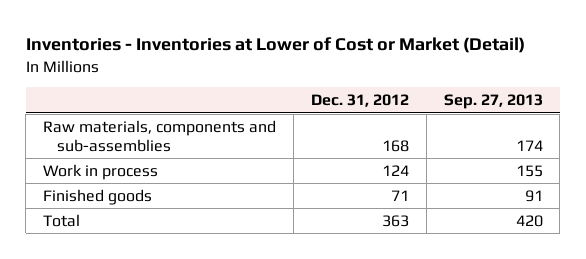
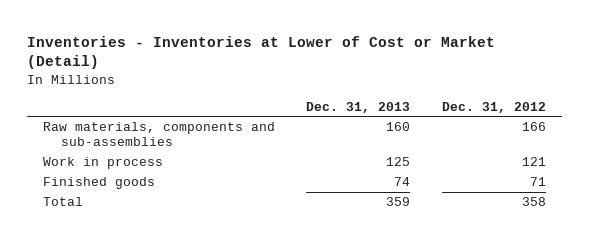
[443,94,543,110] Sep. 27, 2013 -> none
none -> [306,101,411,113] Dec. 31, 2013
[381,139,409,152] 168 -> [522,122,547,132] 166
[381,164,409,176] 124 -> [522,157,547,167] 121
[381,214,409,227] 363 -> [522,197,547,207] 358

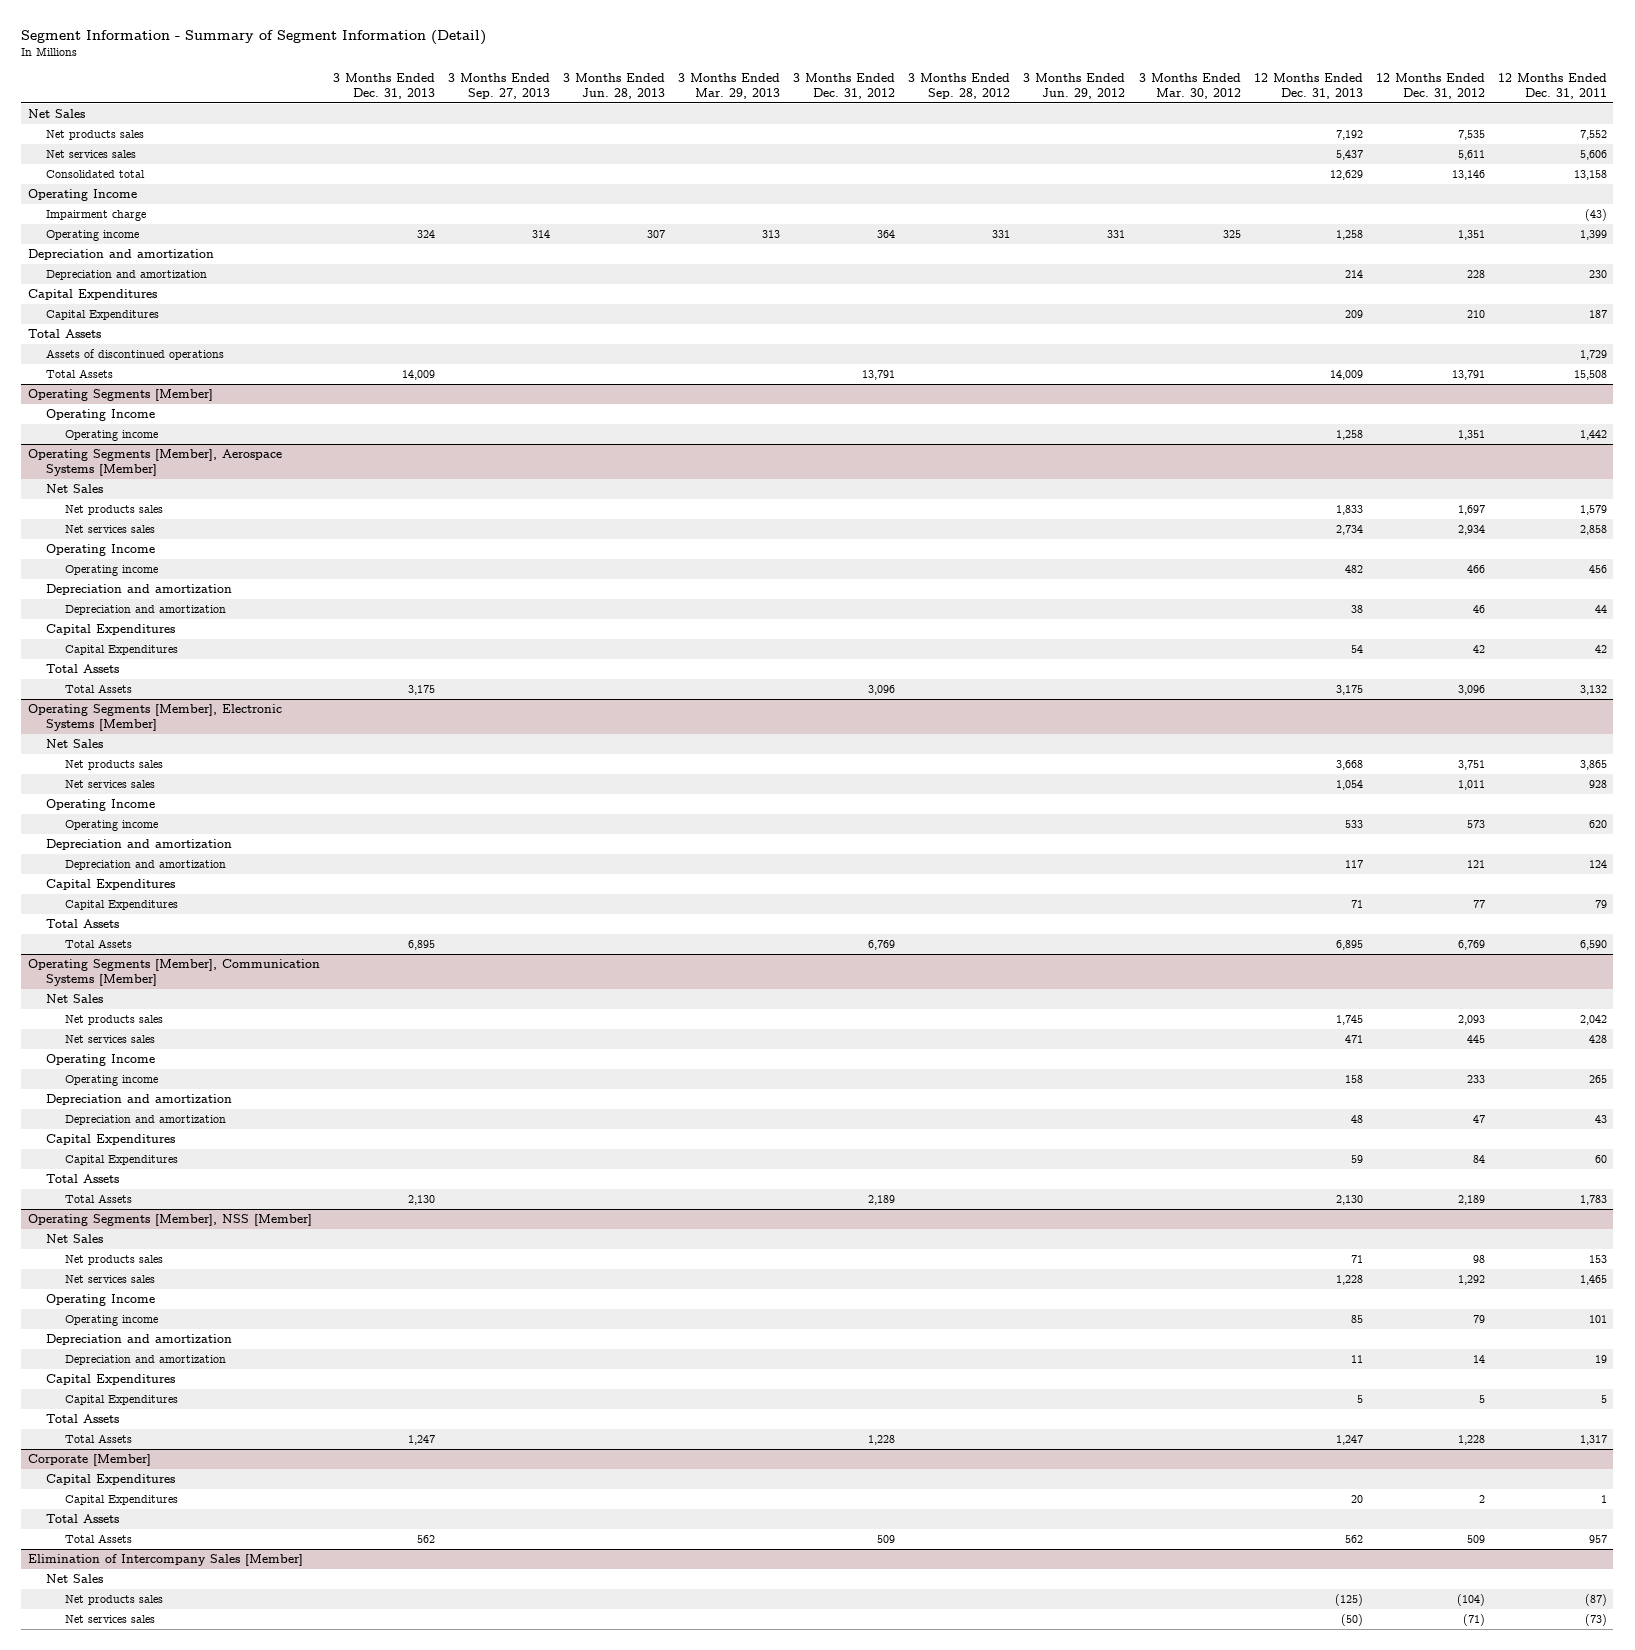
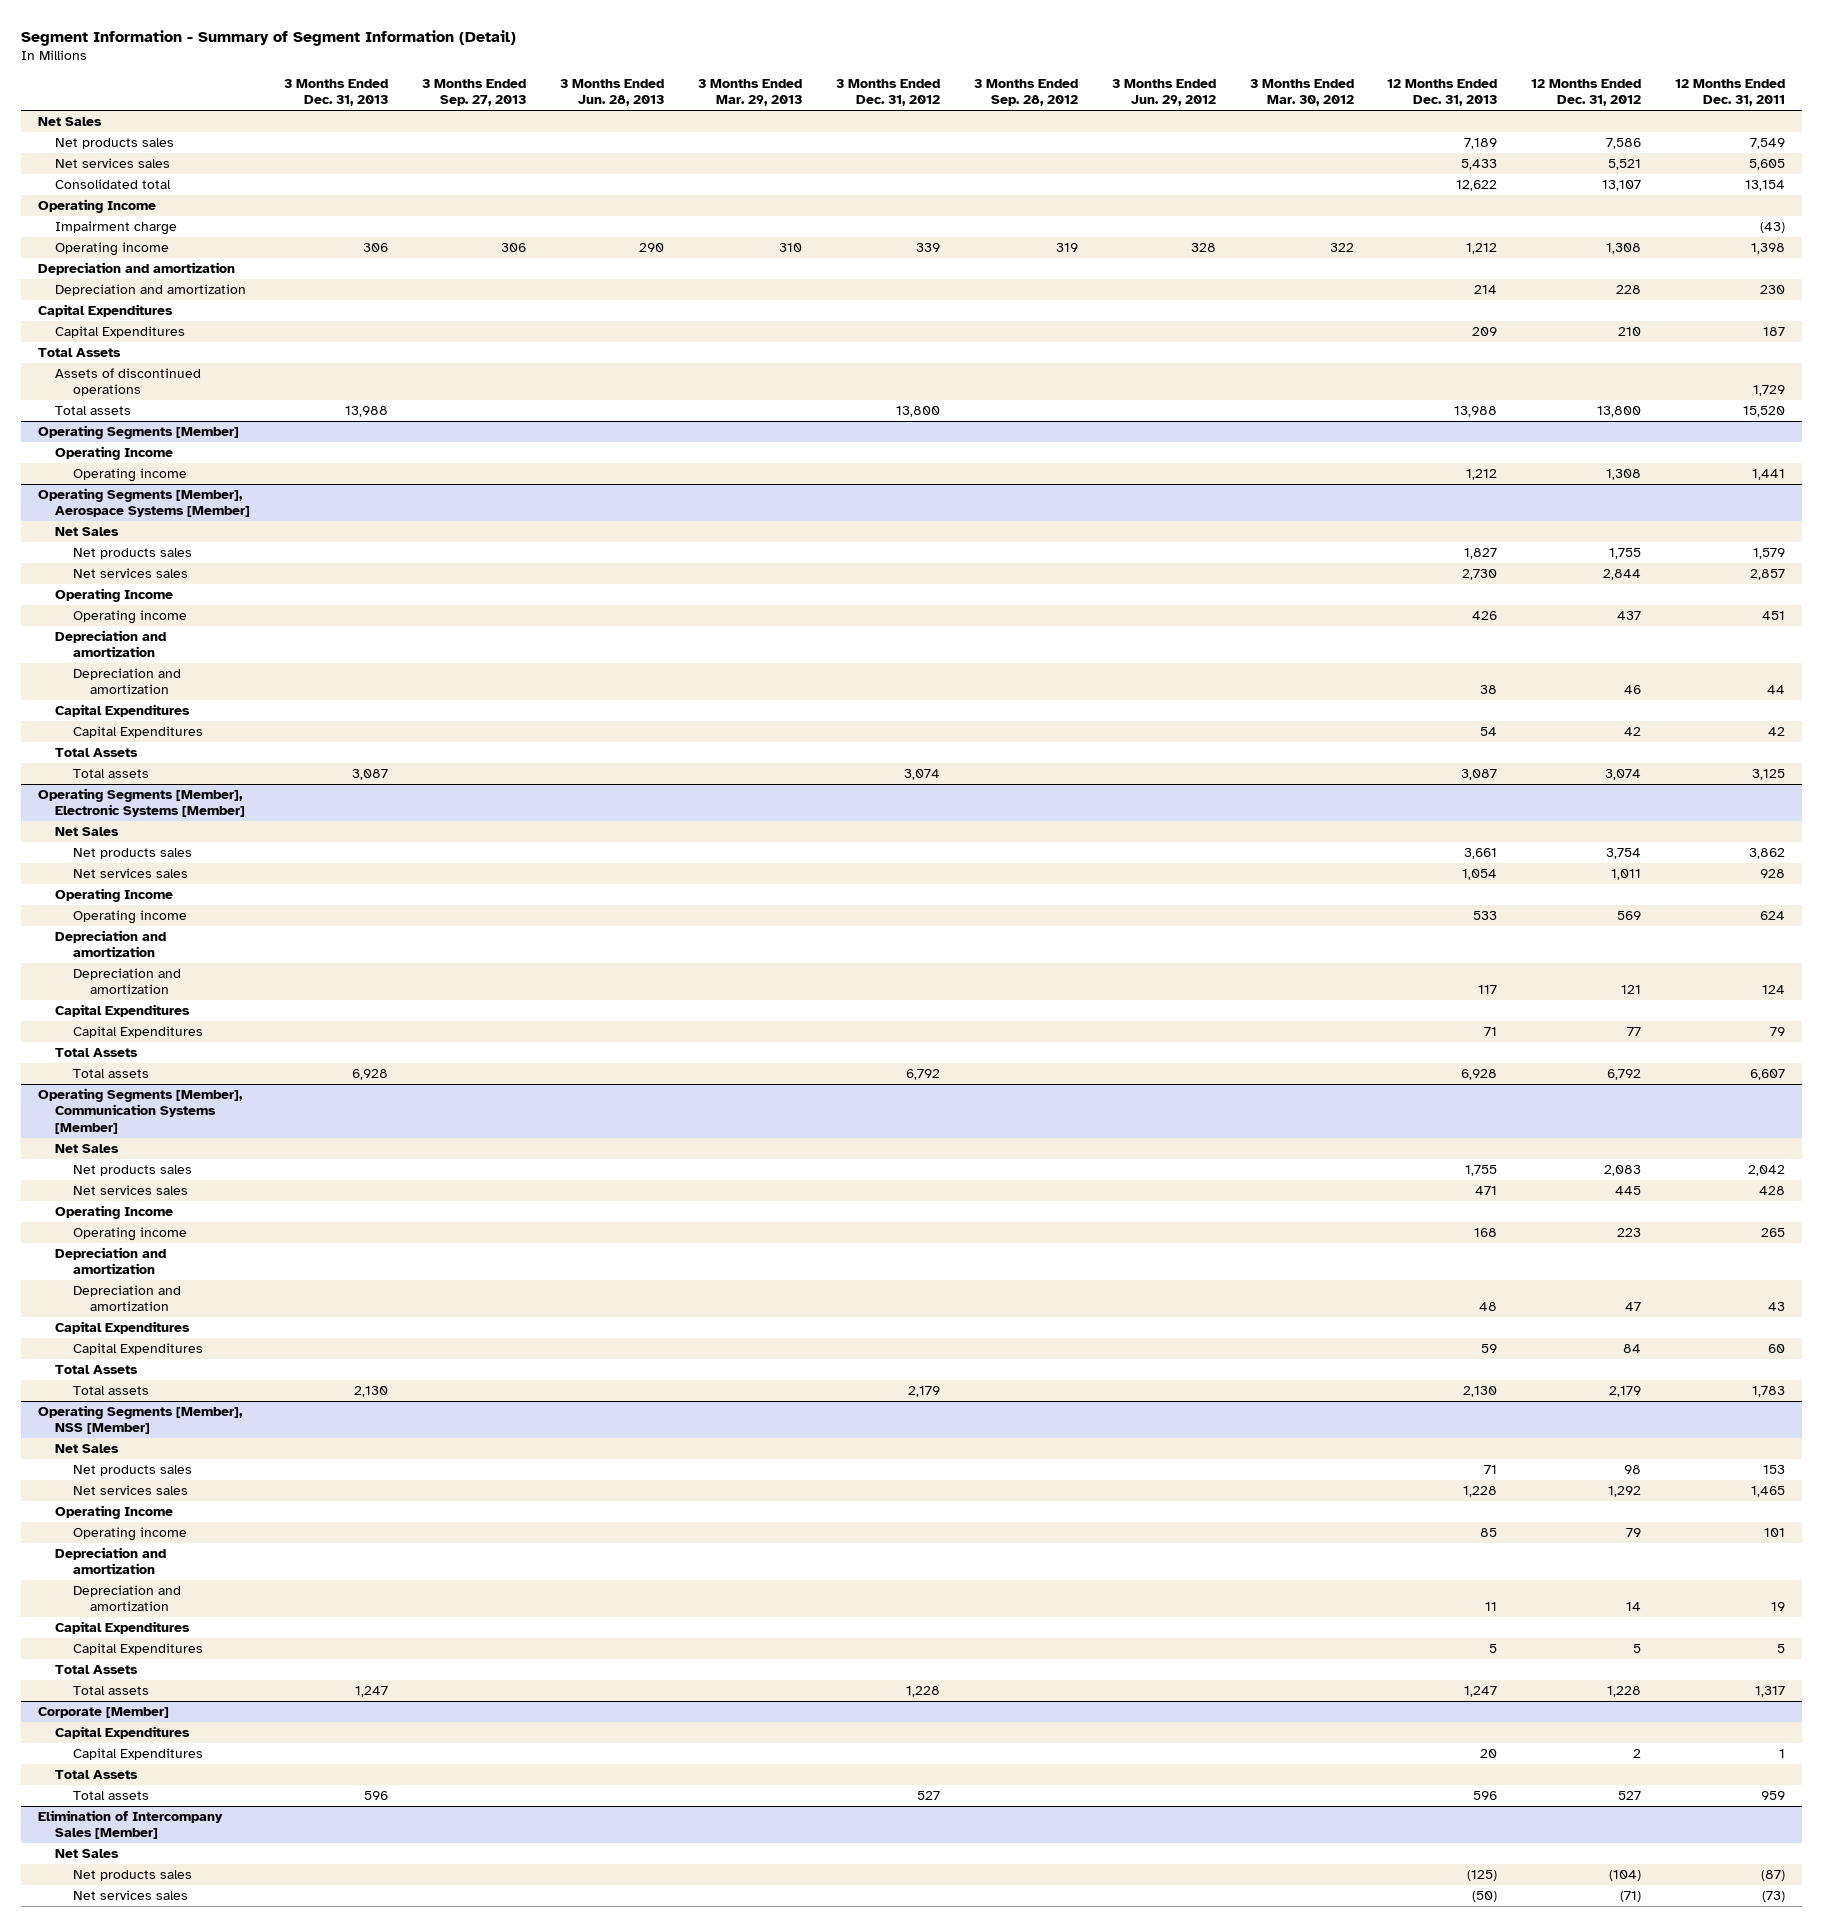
[1335,130,1363,141] 7,192 -> [1464,137,1498,149] 7,189
[1457,130,1485,141] 7,535 -> [1606,137,1642,149] 7,586
[1579,130,1607,141] 7,552 -> [1750,137,1786,149] 7,549
[1335,150,1363,161] 5,437 -> [1461,158,1498,170] 5,433
[1457,150,1485,161] 5,611 -> [1608,158,1642,170] 5,521
[1579,150,1607,161] 5,606 -> [1749,158,1786,170] 5,605
[1329,170,1363,181] 12,629 -> [1456,179,1498,191] 12,622
[1451,170,1485,181] 13,146 -> [1602,179,1642,191] 13,107
[1573,170,1607,181] 13,158 -> [1745,179,1786,191] 13,154
[416,230,435,239] 324 -> [363,242,389,252] 306
[532,230,551,239] 314 -> [501,242,527,252] 306
[647,230,666,239] 307 -> [639,242,665,252] 290
[762,230,781,239] 313 -> [778,242,802,252] 310
[877,230,896,239] 364 -> [915,242,940,252] 339
[992,230,1011,239] 331 -> [1055,242,1078,252] 319
[1107,230,1126,239] 331 -> [1190,242,1216,252] 328
[1222,230,1241,239] 325 -> [1329,242,1354,252] 322
[1335,230,1363,241] 1,258 -> [1466,242,1498,254] 1,212
[1457,230,1485,241] 1,351 -> [1606,242,1642,254] 1,308
[1579,230,1607,241] 1,399 -> [1751,242,1786,254] 1,398
[46,369,114,379] Total Assets -> [55,405,132,415] Total assets
[401,370,435,381] 14,009 -> [345,405,389,417] 13,988
[862,370,896,381] 13,791 -> [895,405,940,417] 13,800
[1329,370,1363,381] 14,009 -> [1454,405,1498,417] 13,988
[1451,370,1485,381] 13,791 -> [1597,405,1642,417] 13,800
[1573,370,1607,381] 15,508 -> [1743,405,1786,417] 15,520
[1335,430,1363,441] 1,258 -> [1466,468,1498,480] 1,212
[1457,430,1485,441] 1,351 -> [1606,468,1642,480] 1,308
[1579,430,1607,441] 1,442 -> [1752,468,1786,480] 1,441
[1335,505,1363,516] 1,833 -> [1464,547,1498,559] 1,827
[1457,505,1485,516] 1,697 -> [1609,547,1642,559] 1,755
[1335,525,1363,536] 2,734 -> [1462,568,1498,580] 2,730
[1457,525,1485,536] 2,934 -> [1603,568,1642,580] 2,844
[1579,525,1607,536] 2,858 -> [1750,568,1786,580] 2,857
[1344,565,1363,574] 482 -> [1472,610,1498,620] 426
[1466,565,1485,574] 466 -> [1617,610,1642,620] 437
[1588,565,1607,574] 456 -> [1762,610,1786,620] 451
[65,684,133,694] Total Assets -> [72,768,149,778] Total assets
[407,685,435,696] 3,175 -> [352,768,389,780] 3,087
[868,685,896,696] 3,096 -> [903,768,940,780] 3,074
[1335,685,1363,696] 3,175 -> [1461,768,1498,780] 3,087
[1457,685,1485,696] 3,096 -> [1605,768,1642,780] 3,074
[1579,685,1607,696] 3,132 -> [1752,768,1786,780] 3,125
[1335,760,1363,771] 3,668 -> [1464,847,1498,859] 3,661
[1457,760,1485,771] 3,751 -> [1606,847,1642,859] 3,754
[1579,760,1607,771] 3,865 -> [1749,847,1786,859] 3,862
[1466,820,1485,829] 573 -> [1617,910,1642,920] 569
[1588,820,1607,829] 620 -> [1760,910,1786,920] 624
[65,939,133,949] Total Assets -> [72,1068,149,1078] Total assets
[407,940,435,951] 6,895 -> [352,1068,389,1080] 6,928
[868,940,896,951] 6,769 -> [905,1068,940,1080] 6,792
[1335,940,1363,951] 6,895 -> [1461,1068,1498,1080] 6,928
[1457,940,1485,951] 6,769 -> [1607,1068,1642,1080] 6,792
[1579,940,1607,951] 6,590 -> [1750,1068,1786,1080] 6,607
[1335,1015,1363,1026] 1,745 -> [1465,1164,1498,1176] 1,755
[1457,1015,1485,1026] 2,093 -> [1604,1164,1642,1176] 2,083
[1344,1075,1363,1084] 158 -> [1474,1227,1498,1237] 168
[1466,1075,1485,1084] 233 -> [1617,1227,1642,1237] 223
[65,1194,133,1204] Total Assets -> [72,1385,149,1395] Total assets
[868,1195,896,1206] 2,189 -> [907,1385,940,1397] 2,179
[1457,1195,1485,1206] 2,189 -> [1609,1385,1642,1397] 2,179
[65,1434,133,1444] Total Assets -> [72,1685,149,1695] Total assets
[65,1534,133,1544] Total Assets -> [72,1790,149,1800] Total assets
[416,1535,435,1544] 562 -> [364,1790,389,1800] 596
[877,1535,896,1544] 509 -> [916,1790,940,1800] 527
[1344,1535,1363,1544] 562 -> [1473,1790,1498,1800] 596
[1466,1535,1485,1544] 509 -> [1618,1790,1642,1800] 527
[1588,1535,1607,1544] 957 -> [1761,1790,1786,1800] 959

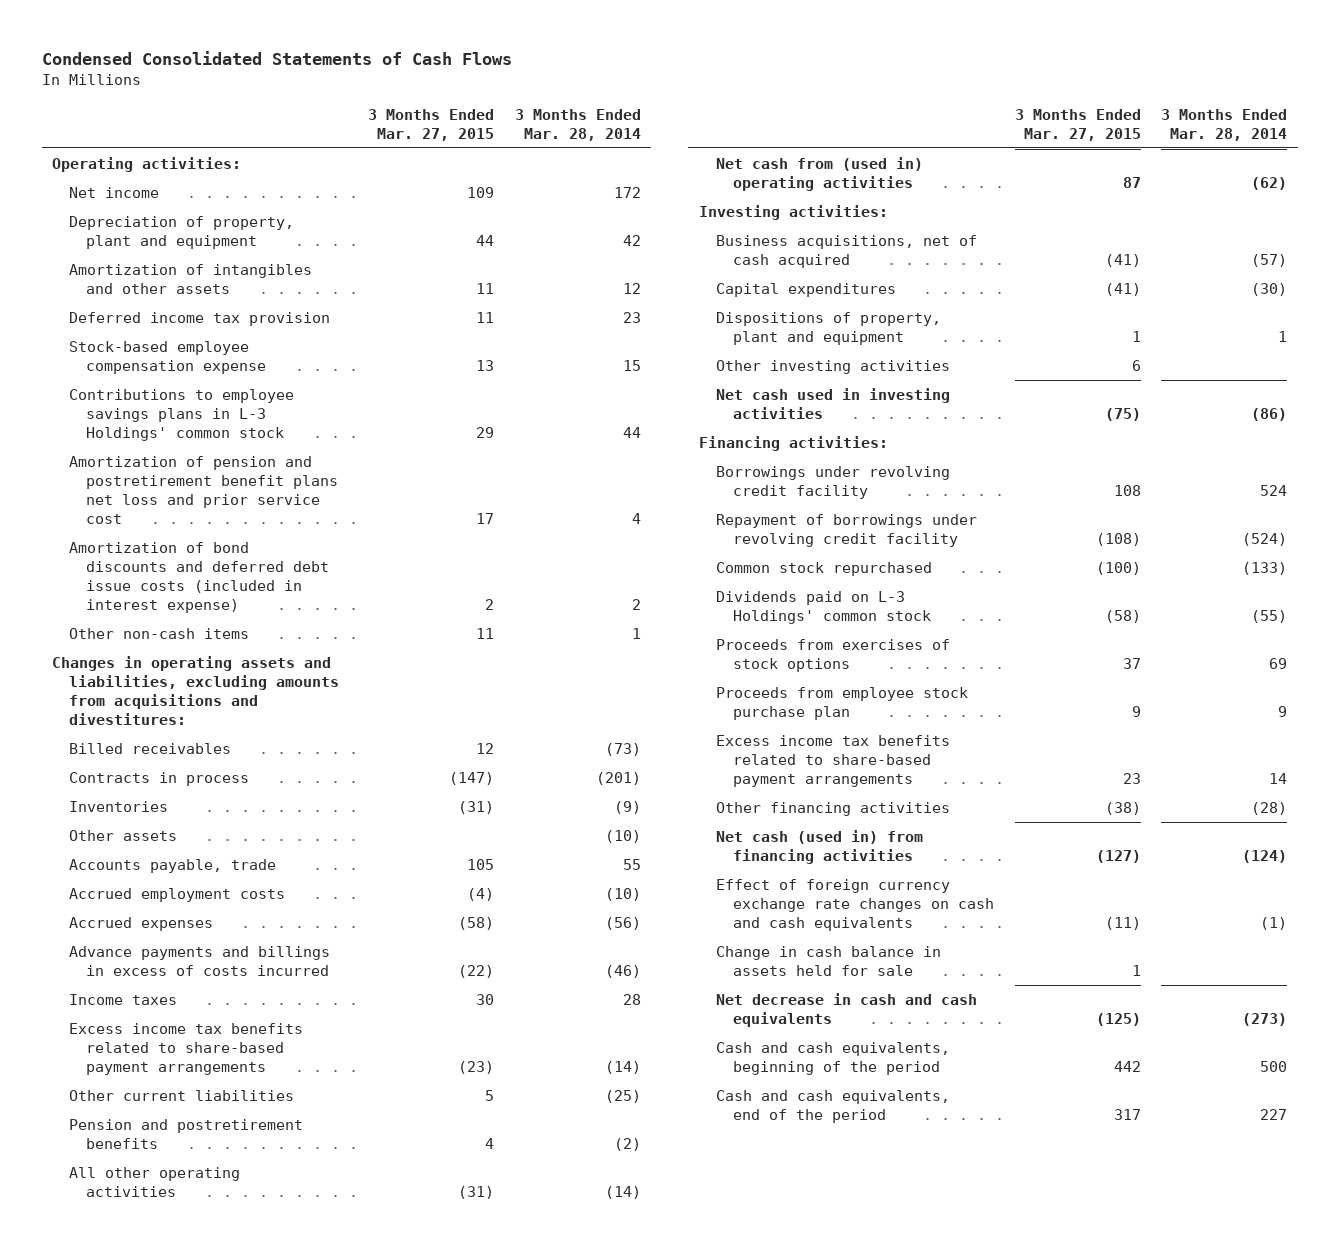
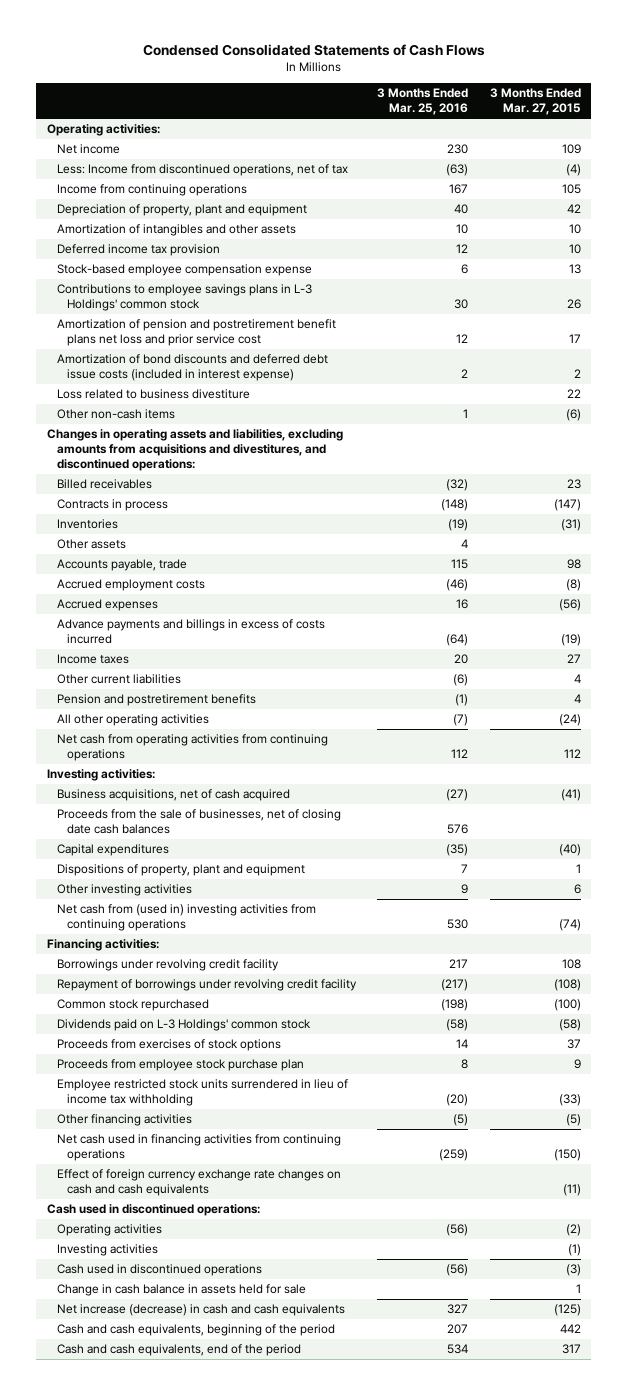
[515,108,642,141] 3 Months Ended Mar. 28, 2014 -> none
none -> [377,88,469,116] 3 Months Ended Mar. 25, 2016
none -> [56,164,348,177] Less: Income from discontinued operations, net of tax
none -> [56,184,247,197] Income from continuing operations
[476,235,495,247] 44 -> [566,204,581,214] 42
[476,283,495,295] 11 -> [568,224,581,235] 10
[476,311,495,323] 11 -> [568,244,581,255] 10
[476,427,495,439] 29 -> [566,299,581,310] 26
none -> [56,389,250,400] Loss related to business divestiture
[476,627,495,639] 11 -> [565,409,581,422] (6)
[52,655,340,726] Changes in operating assets and liabilities, excluding amounts from acquisitions and divestitures: -> [46,429,343,472] Changes in operating assets and liabilities, excluding amounts from acquisitions and divestitures, and discontinued operations:
[476,742,495,754] 12 -> [566,479,581,490] 23
[69,1022,304,1076] Excess income tax benefits related to share-based payment arrangements -> none
[467,858,495,870] 105 -> [566,559,581,570] 98
[467,887,495,901] (4) -> [565,579,581,592] (8)
[458,916,495,930] (58) -> [558,599,581,612] (56)
[458,965,495,979] (22) -> [560,634,581,647] (19)
[476,993,495,1005] 30 -> [566,654,581,664] 27
[485,1089,495,1101] 5 -> [573,674,581,684] 4
[458,1186,495,1200] (31) -> [558,714,581,727] (24)
[715,156,923,192] Net cash from (used in) operating activities -> [56,734,328,762] Net cash from operating activities from continuing operations
[1122,177,1141,189] 87 -> [563,749,581,759] 112
none -> [56,809,341,835] Proceeds from the sale of businesses, net of closing date cash balances
[1104,282,1141,296] (41) -> [558,844,581,857] (40)
[715,387,950,420] Net cash used in investing activities -> [56,904,316,932] Net cash from (used in) investing activities from continuing operations
[1104,408,1141,422] (75) -> [558,919,581,932] (74)
[715,734,950,788] Excess income tax benefits related to share-based payment arrangements -> none
none -> [56,1079,348,1107] Employee restricted stock units surrendered in lieu of income tax withholding
[1104,801,1141,815] (38) -> [565,1114,581,1127] (5)
[715,829,923,865] Net cash (used in) from financing activities -> [56,1134,341,1162] Net cash used in financing activities from continuing operations
[1095,850,1141,864] (127) -> [553,1149,581,1162] (150)
none -> [46,1204,260,1217] Cash used in discontinued operations:
none -> [56,1224,162,1237] Operating activities
none -> [56,1244,158,1257] Investing activities
none -> [56,1264,262,1277] Cash used in discontinued operations
[715,992,977,1028] Net decrease in cash and cash equivalents -> [56,1304,345,1317] Net increase (decrease) in cash and cash equivalents

